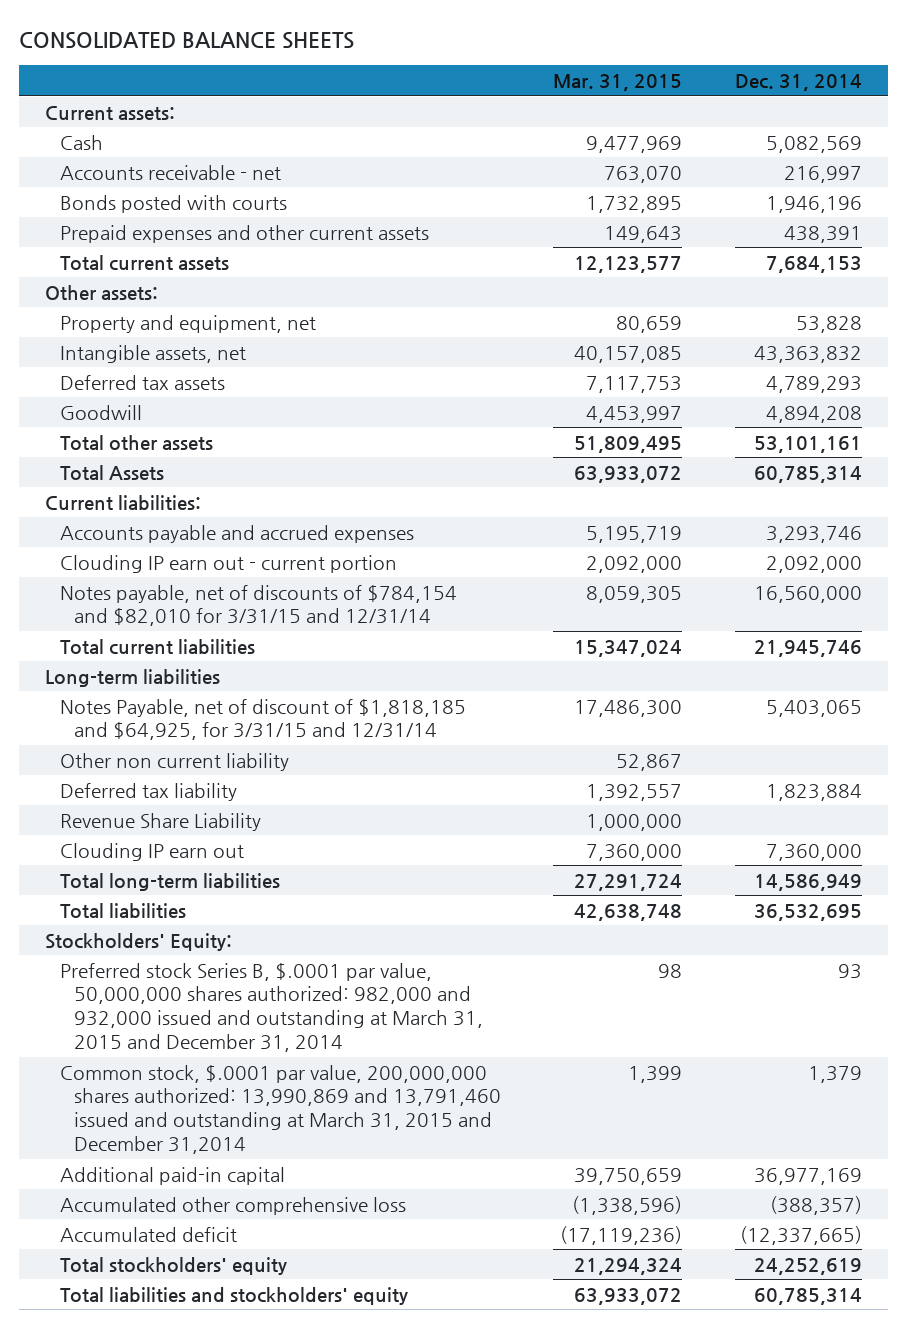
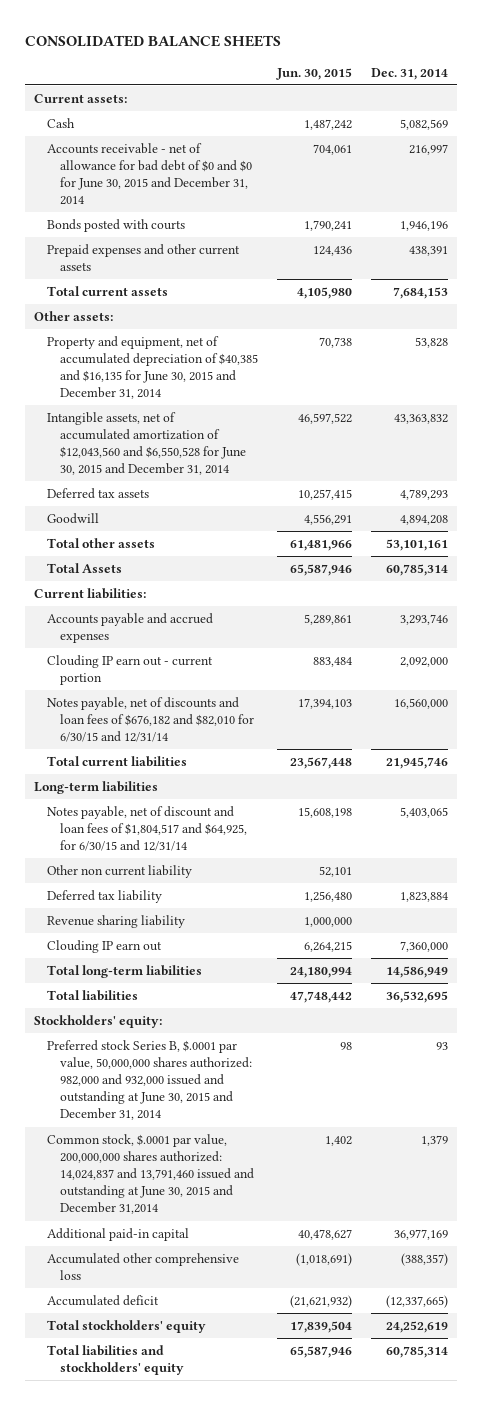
[553,74,683,92] Mar. 31, 2015 -> none
none -> [276,67,353,80] Jun. 30, 2015
[59,164,281,180] Accounts receivable - net -> [47,142,253,206] Accounts receivable - net of allowance for bad debt of $0 and $0 for June 30, 2015 and December 31, 2014
[59,314,316,333] Property and equipment, net -> [47,335,259,400] Property and equipment, net of accumulated depreciation of $40,385 and $16,135 for June 30, 2015 and December 31, 2014
[59,344,246,363] Intangible assets, net -> [47,411,247,476] Intangible assets, net of accumulated amortization of $12,043,560 and $6,550,528 for June 30, 2015 and December 31, 2014
[59,584,457,627] Notes payable, net of discounts of $784,154 and $82,010 for 3/31/15 and 12/31/14 -> [47,696,255,743] Notes payable, net of discounts and loan fees of $676,182 and $82,010 for 6/30/15 and 12/31/14
[59,698,466,741] Notes Payable, net of discount of $1,818,185 and $64,925, for 3/31/15 and 12/31/14 -> [47,805,248,852] Notes payable, net of discount and loan fees of $1,804,517 and $64,925, for 6/30/15 and 12/31/14
[59,812,261,831] Revenue Share Liability -> [47,914,186,928] Revenue sharing liability
[44,932,232,951] Stockholders' Equity: -> [34,1014,163,1028] Stockholders' equity:
[59,962,484,1052] Preferred stock Series B, $.0001 par value, 50,000,000 shares authorized: 982,000 and 932,000 issued and outstanding at March 31, 2015 and December 31, 2014 -> [47,1039,253,1121] Preferred stock Series B, $.0001 par value, 50,000,000 shares authorized: 982,000 and 932,000 issued and outstanding at June 30, 2015 and December 31, 2014
[59,1064,502,1154] Common stock, $.0001 par value, 200,000,000 shares authorized: 13,990,869 and 13,791,460 issued and outstanding at March 31, 2015 and December 31,2014 -> [47,1133,255,1215] Common stock, $.0001 par value, 200,000,000 shares authorized: 14,024,837 and 13,791,460 issued and outstanding at June 30, 2015 and December 31,2014

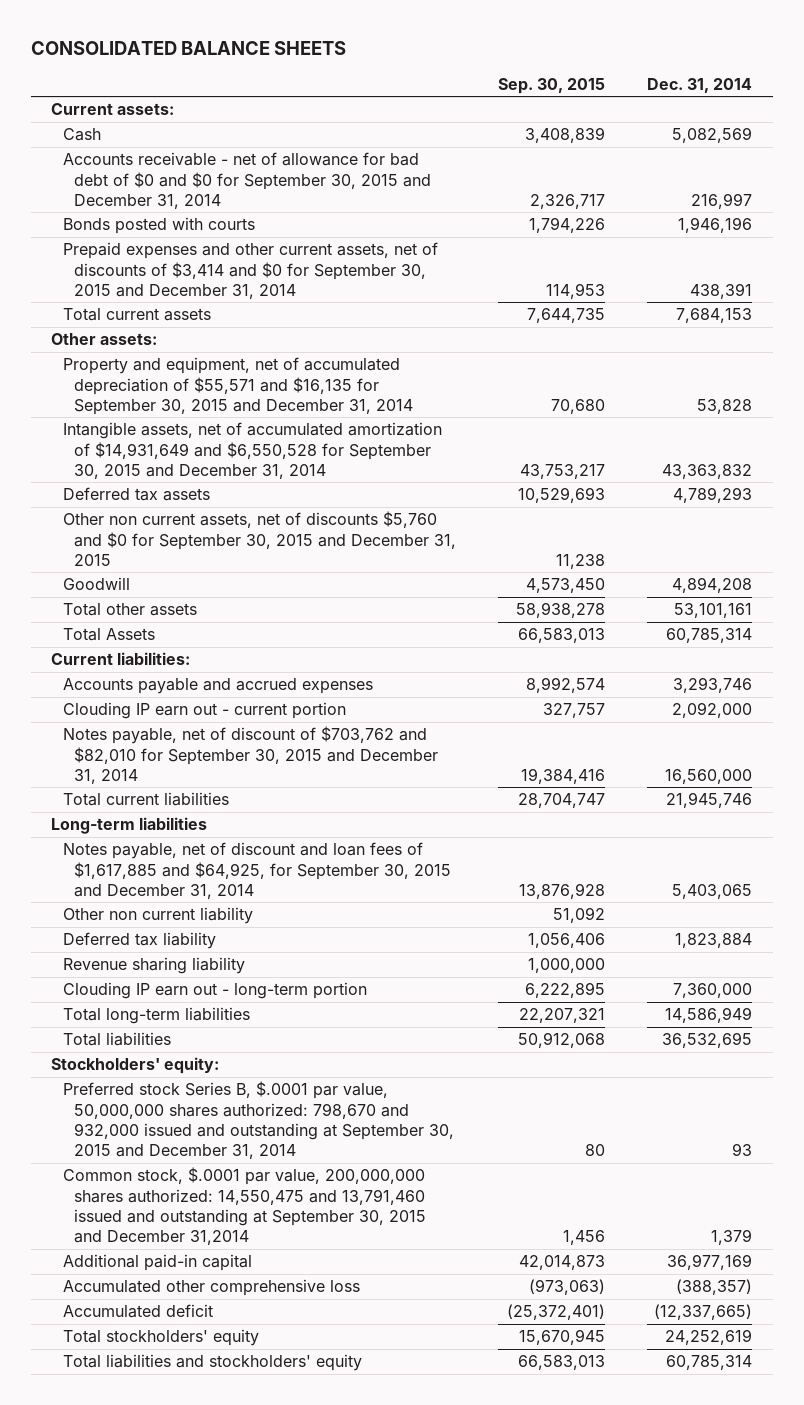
[276,67,353,80] Jun. 30, 2015 -> none
none -> [498,77,606,94] Sep. 30, 2015
[47,142,253,206] Accounts receivable - net of allowance for bad debt of $0 and $0 for June 30, 2015 and December 31, 2014 -> [62,152,432,209] Accounts receivable - net of allowance for bad debt of $0 and $0 for September 30, 2015 and December 31, 2014
[47,243,241,272] Prepaid expenses and other current assets -> [62,242,438,299] Prepaid expenses and other current assets, net of discounts of $3,414 and $0 for September 30, 2015 and December 31, 2014
[47,335,259,400] Property and equipment, net of accumulated depreciation of $40,385 and $16,135 for June 30, 2015 and December 31, 2014 -> [62,357,414,415] Property and equipment, net of accumulated depreciation of $55,571 and $16,135 for September 30, 2015 and December 31, 2014
[47,411,247,476] Intangible assets, net of accumulated amortization of $12,043,560 and $6,550,528 for June 30, 2015 and December 31, 2014 -> [62,422,442,479] Intangible assets, net of accumulated amortization of $14,931,649 and $6,550,528 for September 30, 2015 and December 31, 2014
none -> [62,511,457,566] Other non current assets, net of discounts $5,760 and $0 for September 30, 2015 and December 31, 2015
[47,696,255,743] Notes payable, net of discounts and loan fees of $676,182 and $82,010 for 6/30/15 and 12/31/14 -> [62,726,439,784] Notes payable, net of discount of $703,762 and $82,010 for September 30, 2015 and December 31, 2014
[47,805,248,852] Notes payable, net of discount and loan fees of $1,804,517 and $64,925, for 6/30/15 and 12/31/14 -> [62,842,452,899] Notes payable, net of discount and loan fees of $1,617,885 and $64,925, for September 30, 2015 and December 31, 2014
[47,939,163,953] Clouding IP earn out -> [62,982,367,1000] Clouding IP earn out - long-term portion
[47,1039,253,1121] Preferred stock Series B, $.0001 par value, 50,000,000 shares authorized: 982,000 and 932,000 issued and outstanding at June 30, 2015 and December 31, 2014 -> [62,1081,455,1160] Preferred stock Series B, $.0001 par value, 50,000,000 shares authorized: 798,670 and 932,000 issued and outstanding at September 30, 2015 and December 31, 2014
[47,1133,255,1215] Common stock, $.0001 par value, 200,000,000 shares authorized: 14,024,837 and 13,791,460 issued and outstanding at June 30, 2015 and December 31,2014 -> [62,1167,427,1246] Common stock, $.0001 par value, 200,000,000 shares authorized: 14,550,475 and 13,791,460 issued and outstanding at September 30, 2015 and December 31,2014

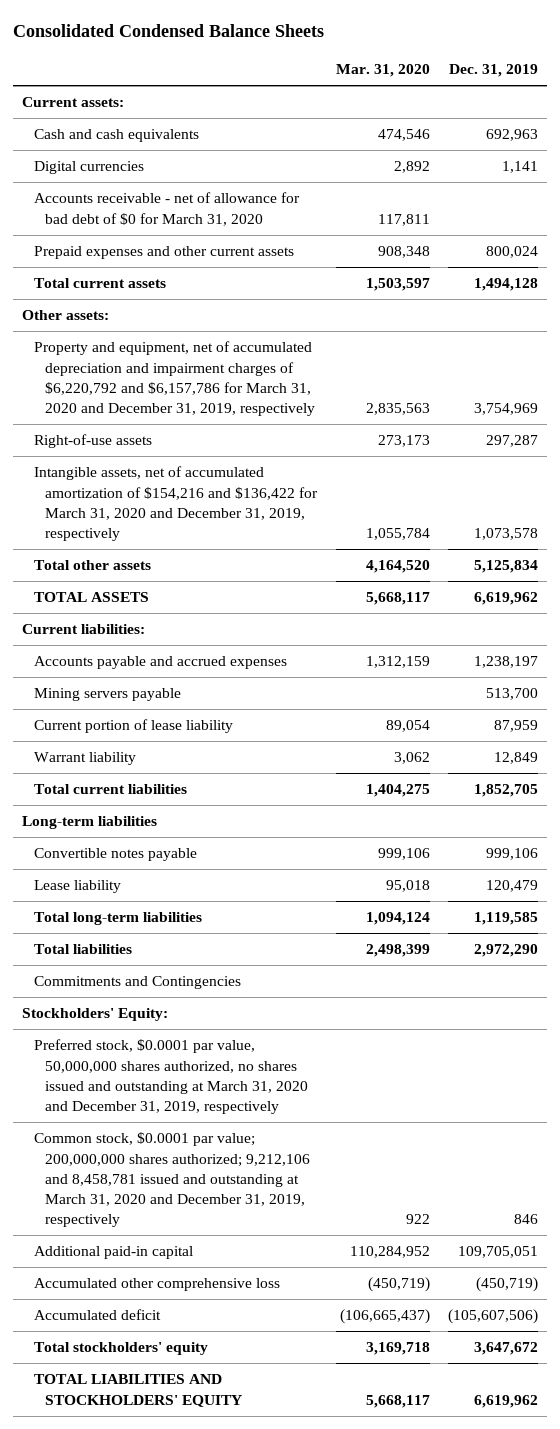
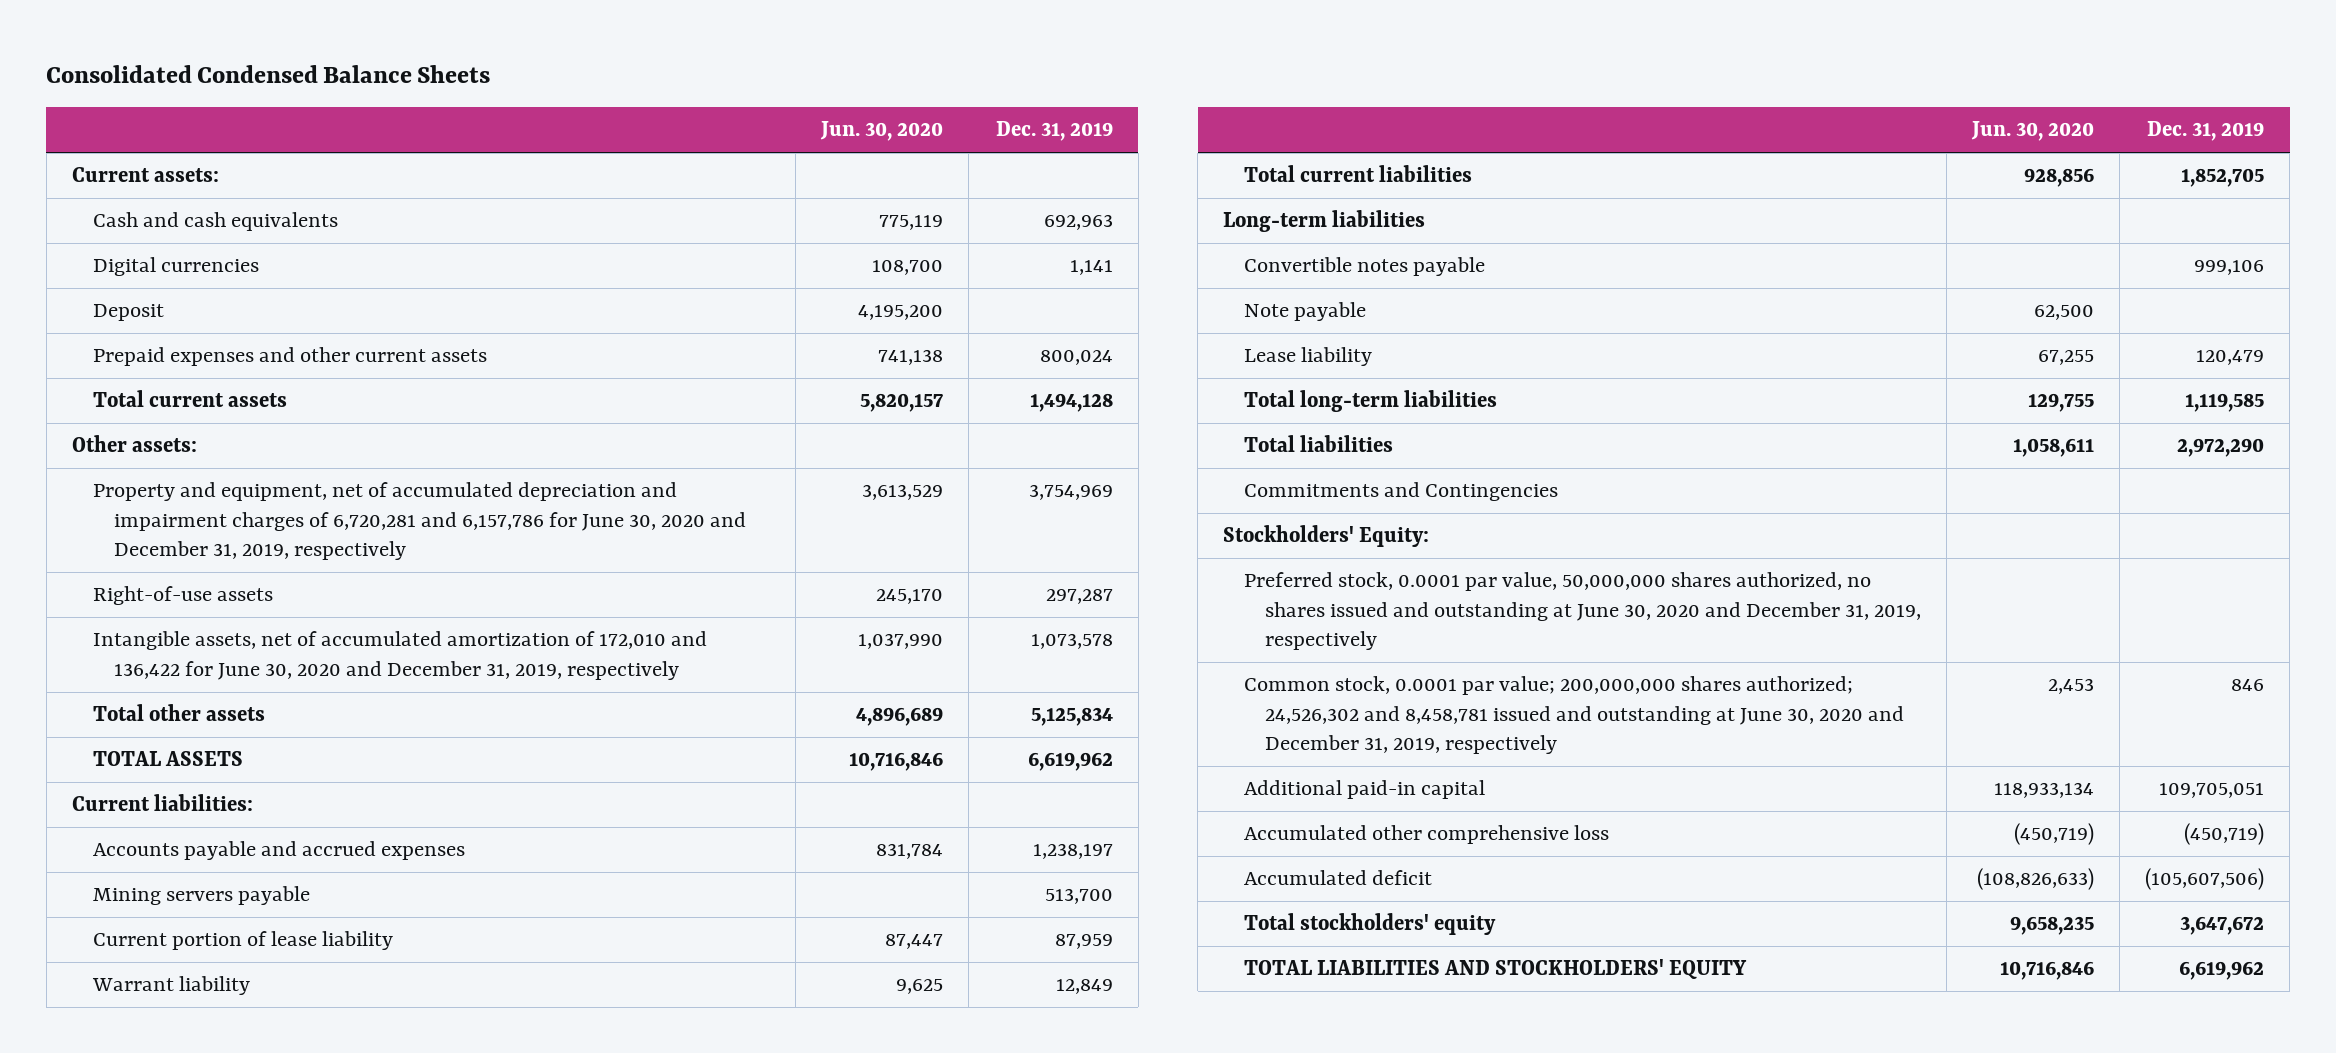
[335,63,430,77] Mar. 31, 2020 -> none
none -> [819,121,943,142] Jun. 30, 2020
[33,192,300,226] Accounts receivable - net of allowance for bad debt of $0 for March 31, 2020 -> none
none -> [92,304,164,322] Deposit
[33,341,316,416] Property and equipment, net of accumulated depreciation and impairment charges of $6,220,792 and $6,157,786 for March 31, 2020 and December 31, 2019, respectively -> [92,482,746,561] Property and equipment, net of accumulated depreciation and impairment charges of 6,720,281 and 6,157,786 for June 30, 2020 and December 31, 2019, respectively
[33,466,319,541] Intangible assets, net of accumulated amortization of $154,216 and $136,422 for March 31, 2020 and December 31, 2019, respectively -> [92,631,707,680] Intangible assets, net of accumulated amortization of 172,010 and 136,422 for June 30, 2020 and December 31, 2019, respectively
none -> [1244,302,1367,322] Note payable
[33,1039,309,1114] Preferred stock, $0.0001 par value, 50,000,000 shares authorized, no shares issued and outstanding at March 31, 2020 and December 31, 2019, respectively -> [1244,572,1922,651] Preferred stock, 0.0001 par value, 50,000,000 shares authorized, no shares issued and outstanding at June 30, 2020 and December 31, 2019, respectively
[33,1132,311,1228] Common stock, $0.0001 par value; 200,000,000 shares authorized; 9,212,106 and 8,458,781 issued and outstanding at March 31, 2020 and December 31, 2019, respectively -> [1244,676,1905,755] Common stock, 0.0001 par value; 200,000,000 shares authorized; 24,526,302 and 8,458,781 issued and outstanding at June 30, 2020 and December 31, 2019, respectively

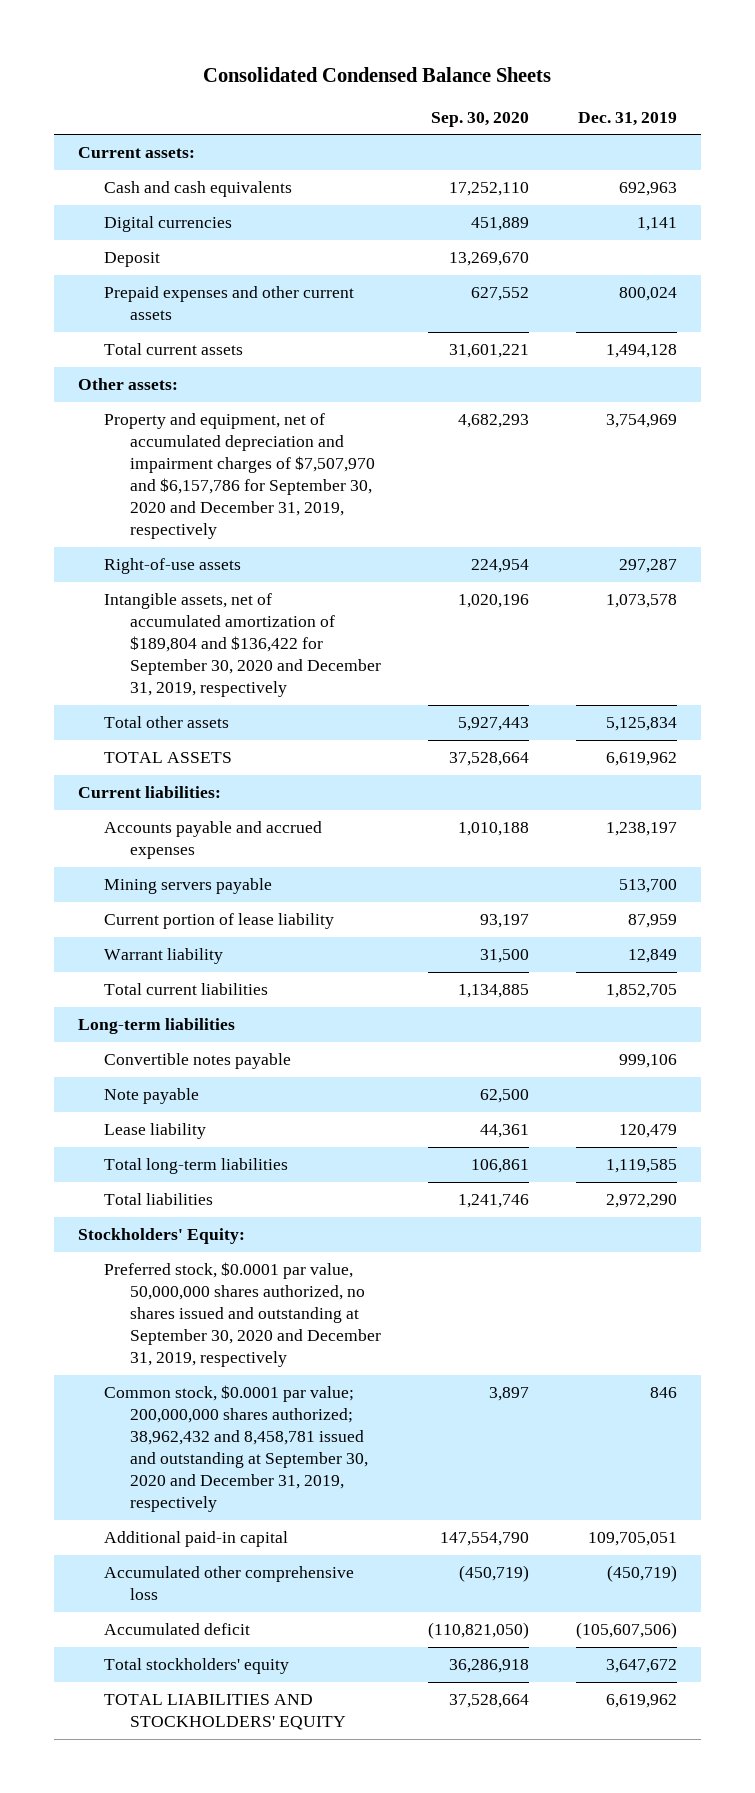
[819,121,943,142] Jun. 30, 2020 -> none
none -> [431,111,530,127] Sep. 30, 2020
[92,482,746,561] Property and equipment, net of accumulated depreciation and impairment charges of 6,720,281 and 6,157,786 for June 30, 2020 and December 31, 2019, respectively -> [103,413,375,540] Property and equipment, net of accumulated depreciation and impairment charges of $7,507,970 and $6,157,786 for September 30, 2020 and December 31, 2019, respectively
[92,631,707,680] Intangible assets, net of accumulated amortization of 172,010 and 136,422 for June 30, 2020 and December 31, 2019, respectively -> [103,593,381,698] Intangible assets, net of accumulated amortization of $189,804 and $136,422 for September 30, 2020 and December 31, 2019, respectively
[1244,482,1559,502] Commitments and Contingencies -> none
[1244,572,1922,651] Preferred stock, 0.0001 par value, 50,000,000 shares authorized, no shares issued and outstanding at June 30, 2020 and December 31, 2019, respectively -> [103,1262,381,1368] Preferred stock, $0.0001 par value, 50,000,000 shares authorized, no shares issued and outstanding at September 30, 2020 and December 31, 2019, respectively
[1244,676,1905,755] Common stock, 0.0001 par value; 200,000,000 shares authorized; 24,526,302 and 8,458,781 issued and outstanding at June 30, 2020 and December 31, 2019, respectively -> [103,1385,368,1513] Common stock, $0.0001 par value; 200,000,000 shares authorized; 38,962,432 and 8,458,781 issued and outstanding at September 30, 2020 and December 31, 2019, respectively

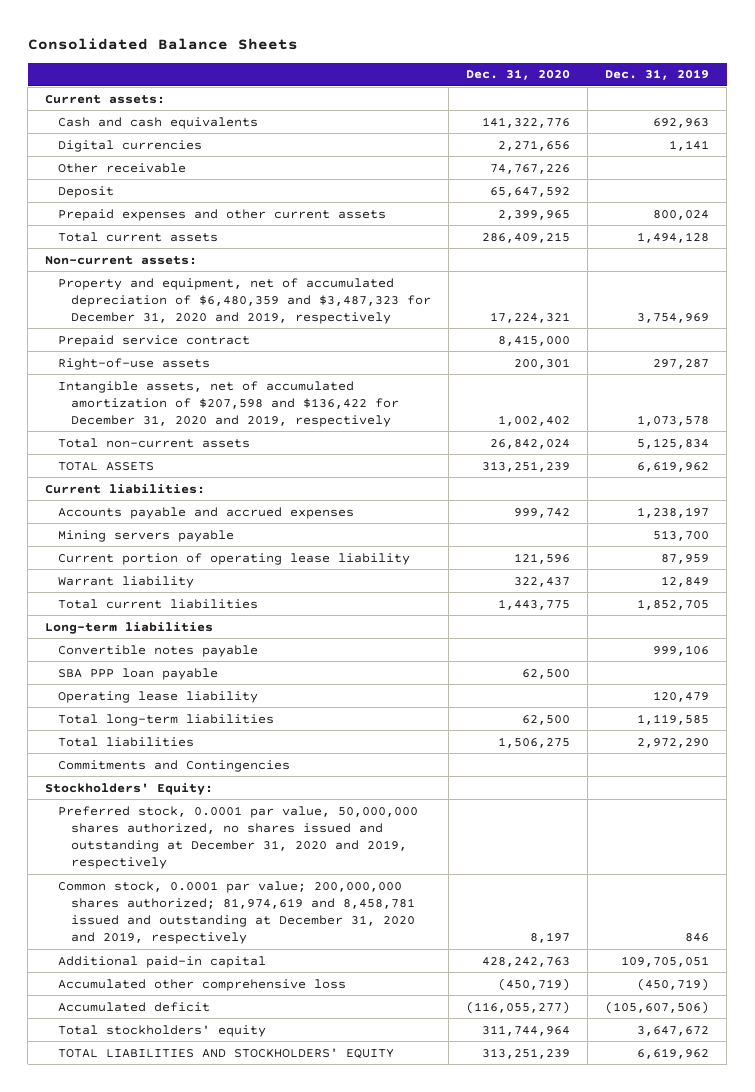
[203,66,552,82] Consolidated Condensed Balance Sheets -> [27,38,298,51] Consolidated Balance Sheets
[431,111,530,127] Sep. 30, 2020 -> none
none -> [466,69,571,81] Dec. 31, 2020
none -> [58,162,187,173] Other receivable
[77,378,178,391] Other assets: -> [45,255,198,265] Non-current assets:
[103,413,375,540] Property and equipment, net of accumulated depreciation and impairment charges of $7,507,970 and $6,157,786 for September 30, 2020 and December 31, 2019, respectively -> [58,277,431,325] Property and equipment, net of accumulated depreciation of $6,480,359 and $3,487,323 for December 31, 2020 and 2019, respectively
none -> [58,334,251,347] Prepaid service contract
[103,593,381,698] Intangible assets, net of accumulated amortization of $189,804 and $136,422 for September 30, 2020 and December 31, 2019, respectively -> [58,380,399,428] Intangible assets, net of accumulated amortization of $207,598 and $136,422 for December 31, 2020 and 2019, respectively
[103,716,229,729] Total other assets -> [58,437,251,448] Total non-current assets
[103,913,334,930] Current portion of lease liability -> [58,552,411,565] Current portion of operating lease liability
[103,1088,199,1105] Note payable -> none
none -> [58,667,219,680] SBA PPP loan payable
[103,1123,206,1140] Lease liability -> [58,690,259,703] Operating lease liability
none -> [58,759,291,772] Commitments and Contingencies
[103,1262,381,1368] Preferred stock, $0.0001 par value, 50,000,000 shares authorized, no shares issued and outstanding at September 30, 2020 and December 31, 2019, respectively -> [58,805,419,870] Preferred stock, 0.0001 par value, 50,000,000 shares authorized, no shares issued and outstanding at December 31, 2020 and 2019, respectively
[103,1385,368,1513] Common stock, $0.0001 par value; 200,000,000 shares authorized; 38,962,432 and 8,458,781 issued and outstanding at September 30, 2020 and December 31, 2019, respectively -> [58,880,415,945] Common stock, 0.0001 par value; 200,000,000 shares authorized; 81,974,619 and 8,458,781 issued and outstanding at December 31, 2020 and 2019, respectively

